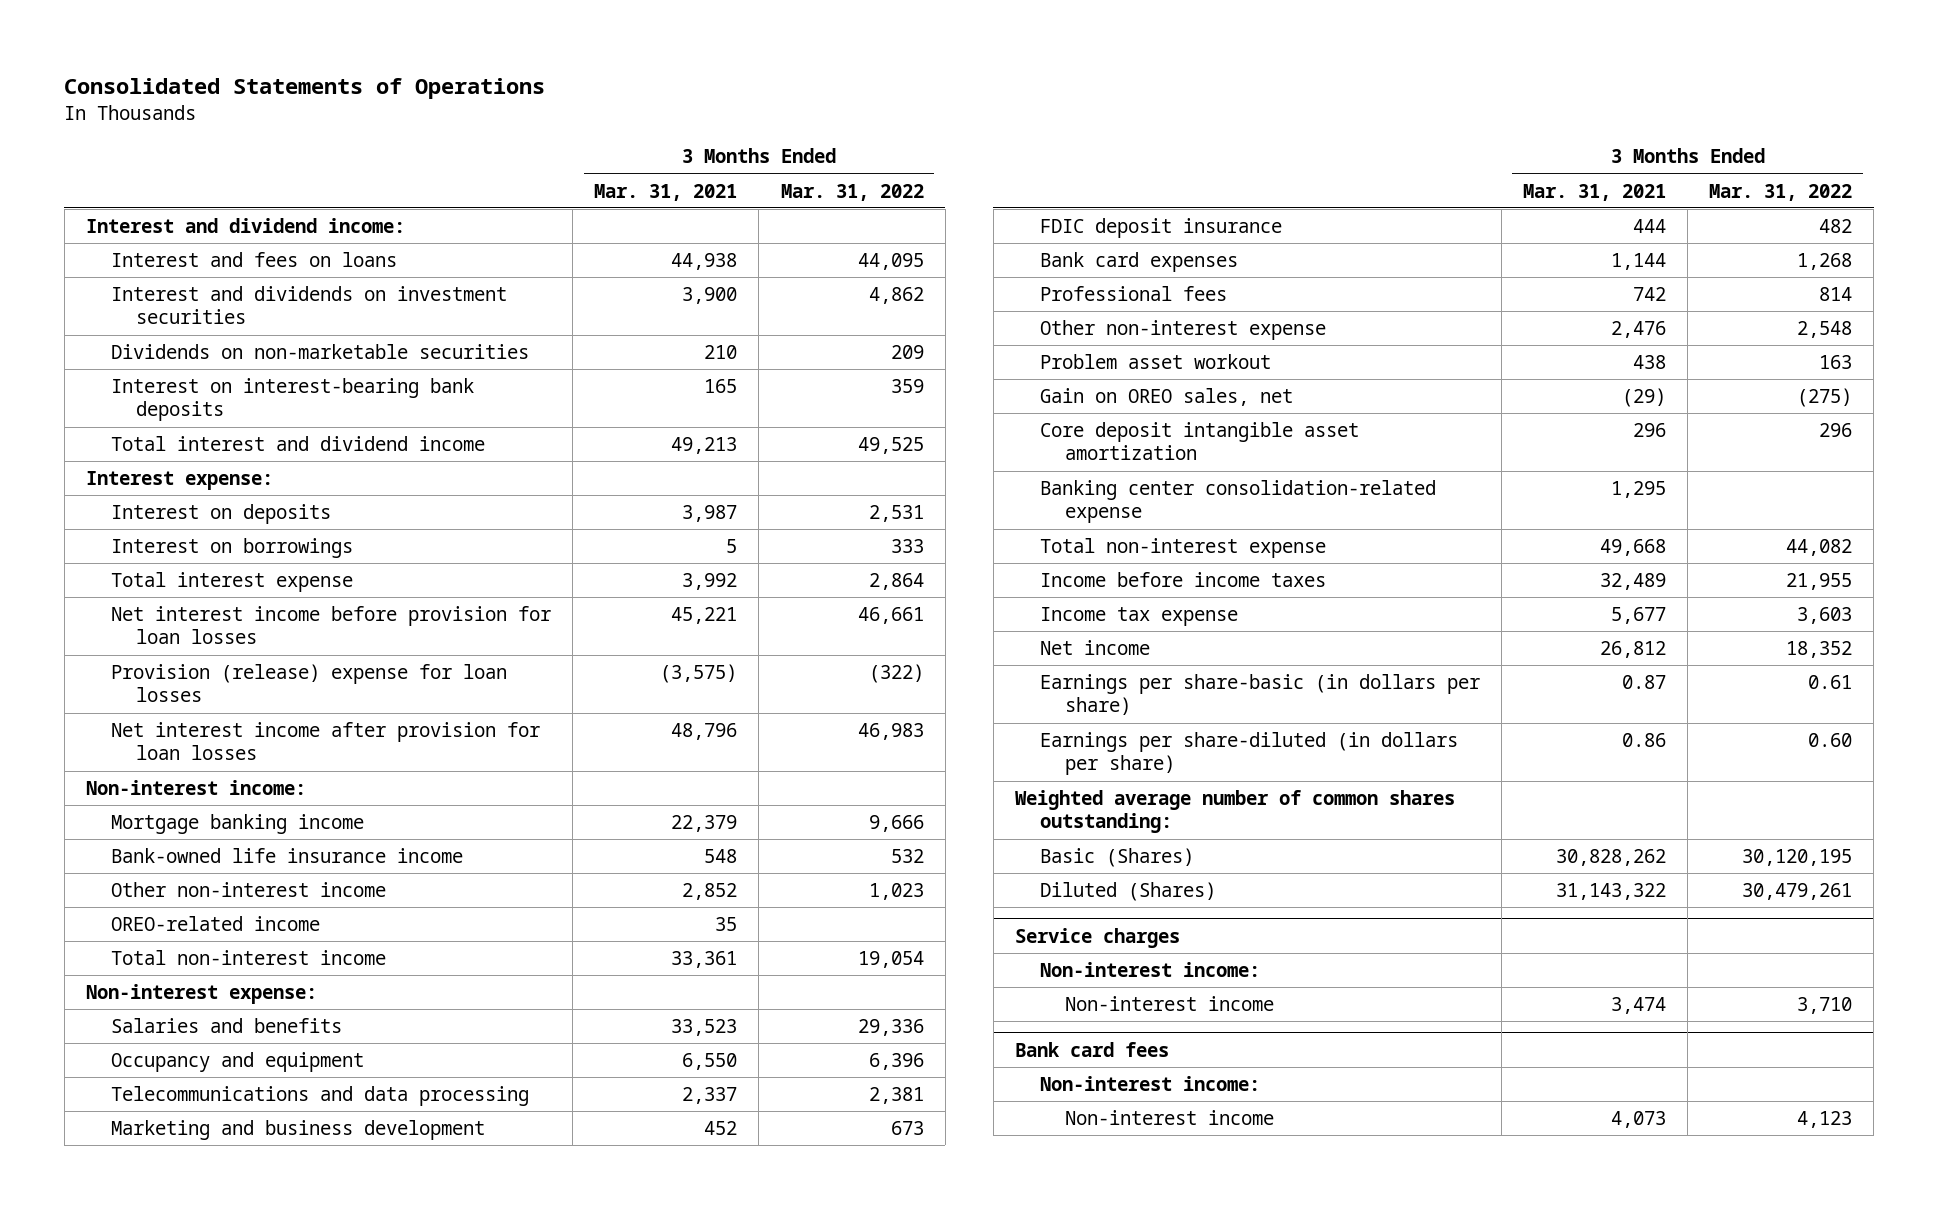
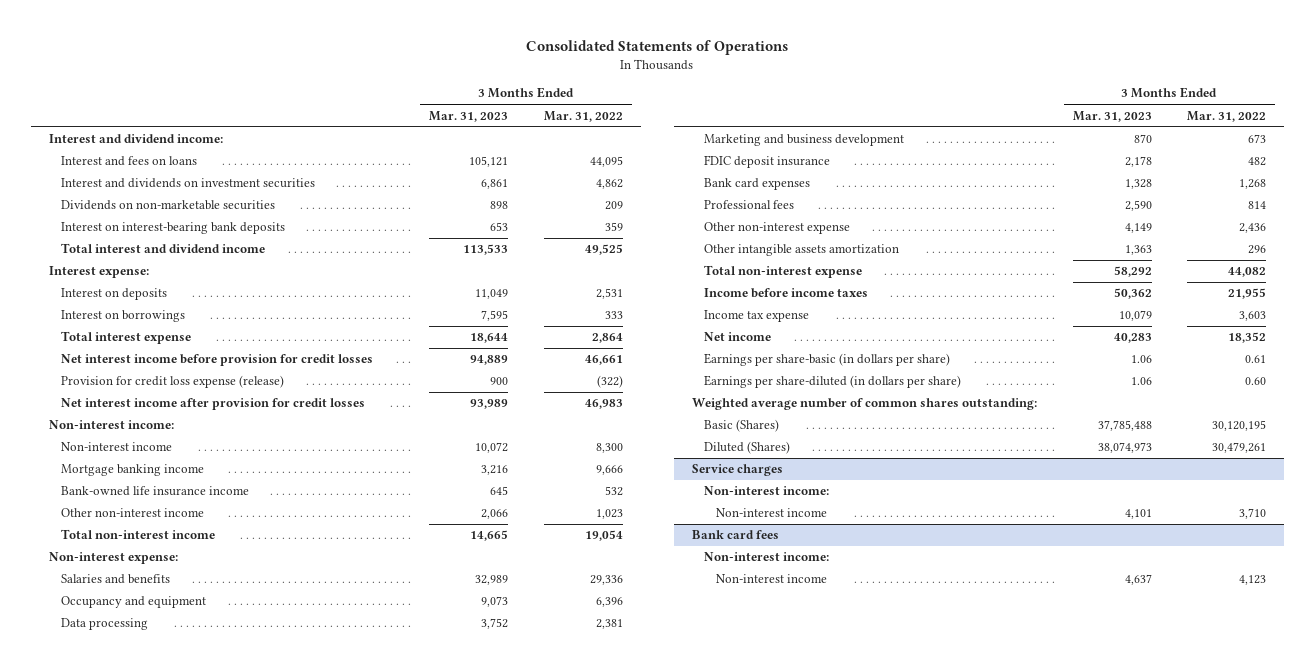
[594,183,738,201] Mar. 31, 2021 -> none
none -> [429,110,509,122] Mar. 31, 2023
[111,606,552,645] Net interest income before provision for loan losses -> [60,354,373,367] Net interest income before provision for credit losses
[111,664,508,703] Provision (release) expense for loan losses -> [60,375,284,389] Provision for credit loss expense (release)
[111,722,541,761] Net interest income after provision for loan losses -> [60,398,365,411] Net interest income after provision for credit losses
none -> [60,442,172,452] Non-interest income
[111,916,321,932] OREO-related income -> none
[111,1086,530,1107] Telecommunications and data processing -> [60,618,148,631] Data processing
[1039,354,1271,370] Problem asset workout -> none
[1039,388,1293,407] Gain on OREO sales, net -> none
[1039,480,1436,524] Banking center consolidation-related expense -> none
[1797,321,1853,339] 2,548 -> [1239,223,1267,234] 2,436
[1039,422,1359,461] Core deposit intangible asset amortization -> [703,244,899,257] Other intangible assets amortization

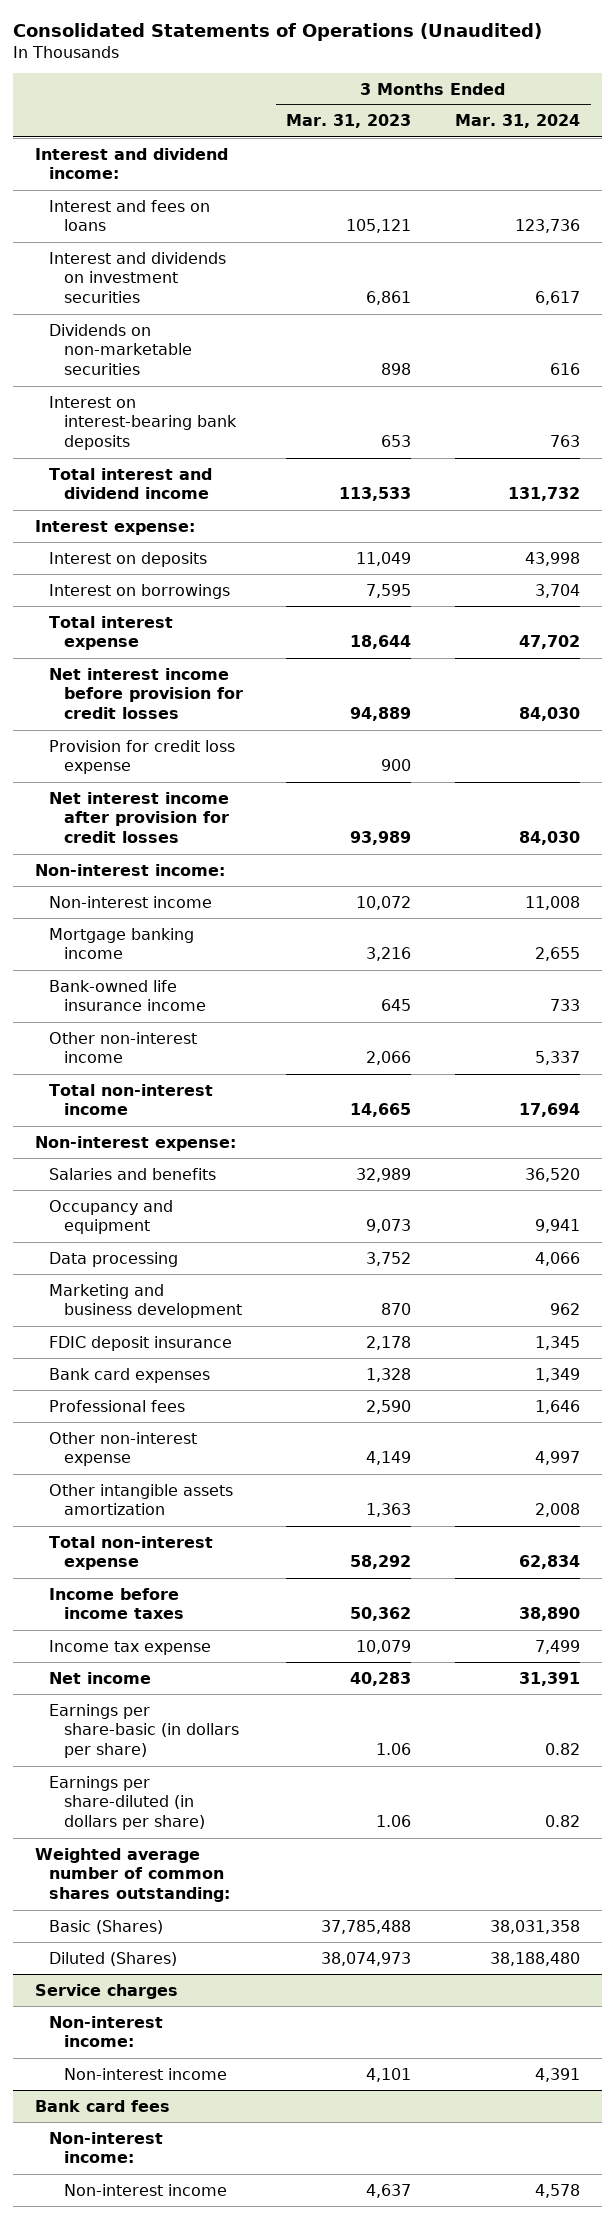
[526,40,789,56] Consolidated Statements of Operations -> [13,22,543,41] Consolidated Statements of Operations (Unaudited)
[544,110,624,122] Mar. 31, 2022 -> none
none -> [455,114,581,129] Mar. 31, 2024
[60,375,284,389] Provision for credit loss expense (release) -> [49,739,236,775] Provision for credit loss expense

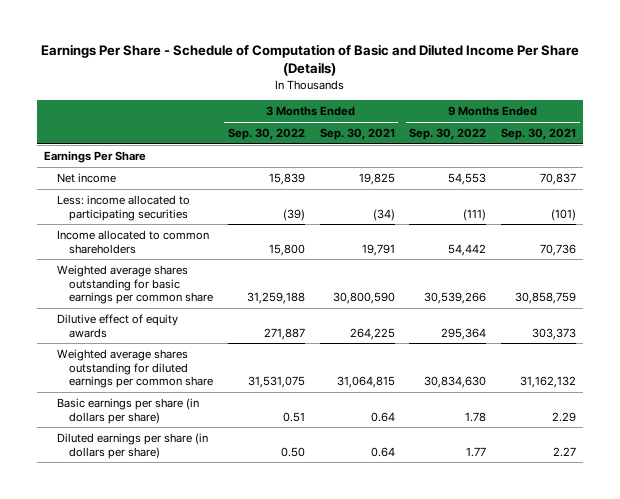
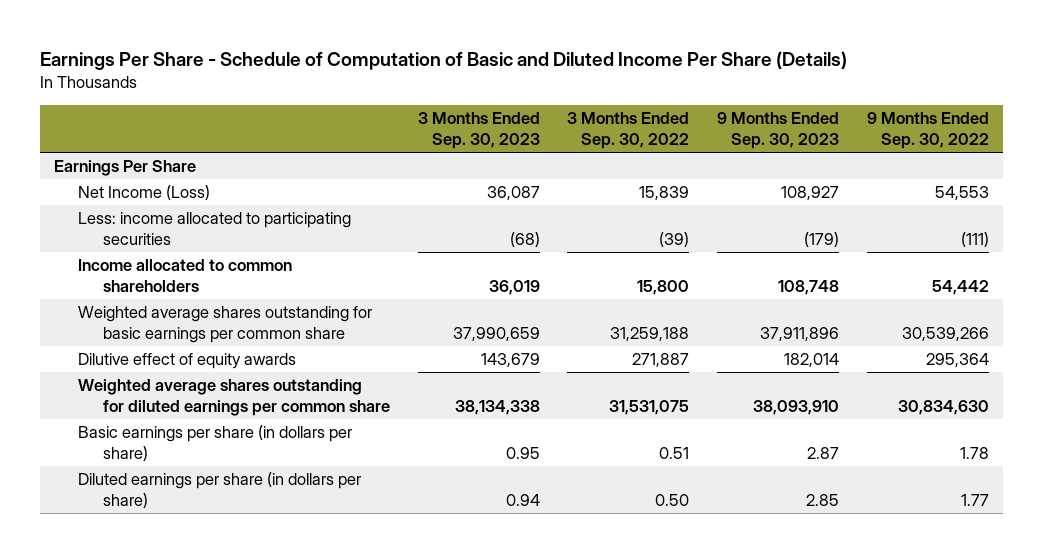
[319,128,395,141] Sep. 30, 2021 -> none
[500,128,576,141] Sep. 30, 2021 -> none
none -> [417,111,540,150] 3 Months Ended Sep. 30, 2023
none -> [717,111,840,150] 9 Months Ended Sep. 30, 2023
[56,173,116,184] Net income -> [78,184,211,200] Net Income (Loss)

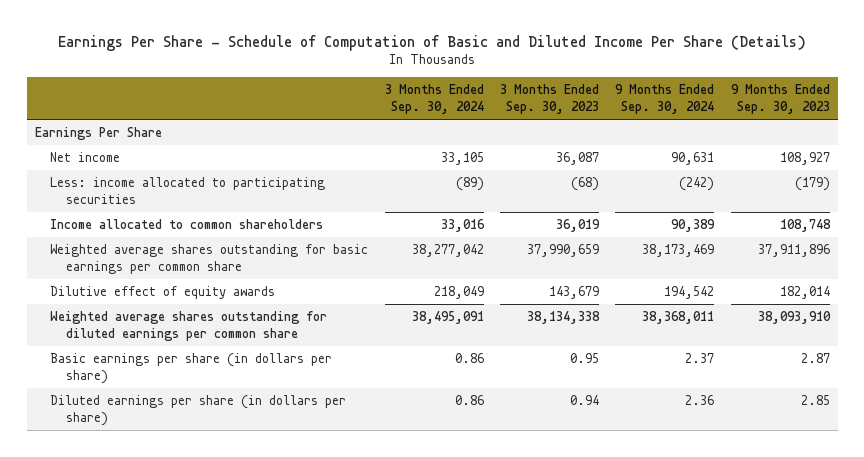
[567,111,690,150] 3 Months Ended Sep. 30, 2022 -> none
[867,111,990,150] 9 Months Ended Sep. 30, 2022 -> none
none -> [384,84,484,115] 3 Months Ended Sep. 30, 2024
none -> [615,84,715,115] 9 Months Ended Sep. 30, 2024
[78,184,211,200] Net Income (Loss) -> [50,152,121,163] Net income

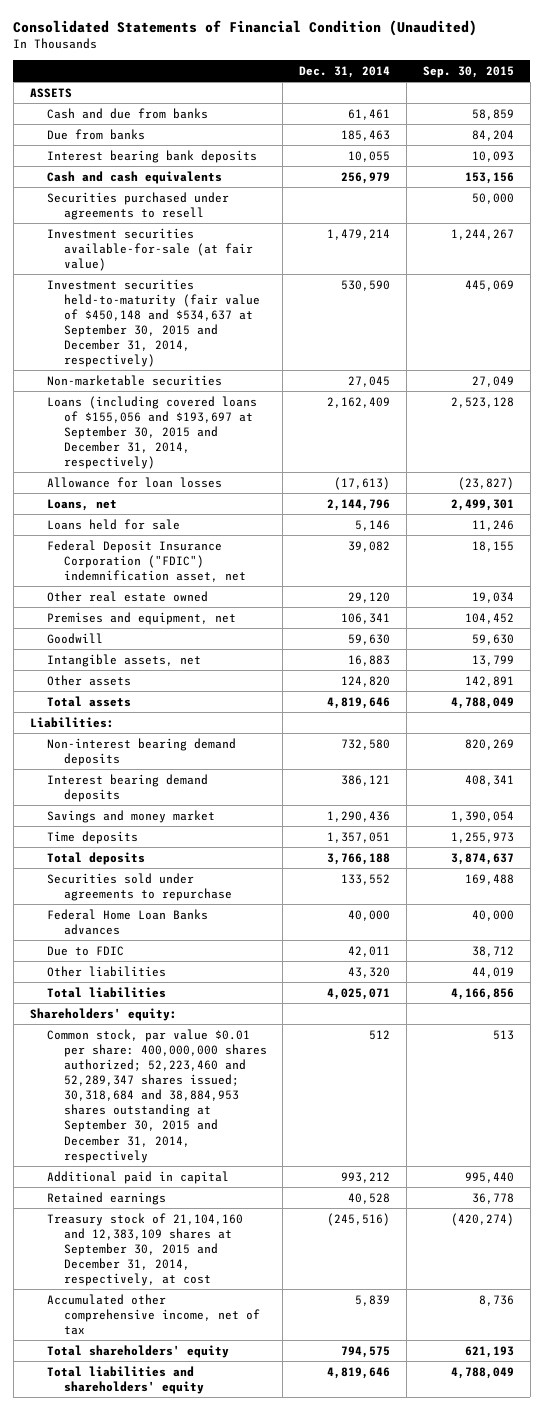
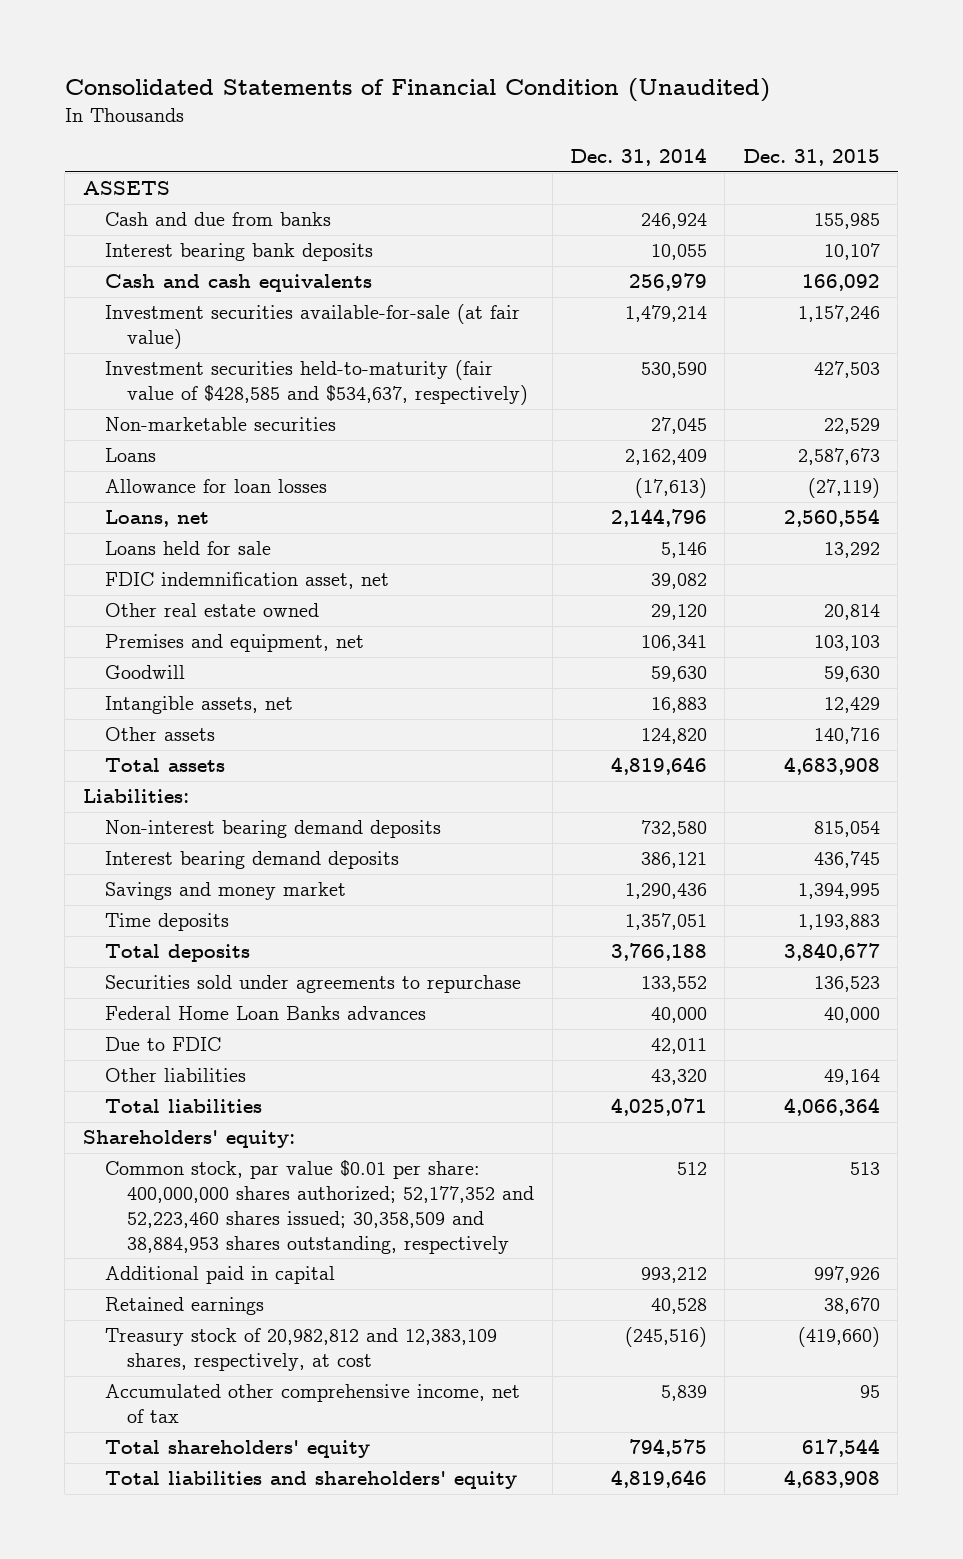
[422,65,514,78] Sep. 30, 2015 -> none
none -> [742,149,880,167] Dec. 31, 2015
[46,128,145,140] Due from banks -> none
[348,108,391,120] 61,461 -> [641,213,708,230] 246,924
[46,191,229,220] Securities purchased under agreements to resell -> none
[46,278,260,368] Investment securities held-to-maturity (fair value of $450,148 and $534,637 at September 30, 2015 and December 31, 2014, respectively) -> [105,360,529,406] Investment securities held-to-maturity (fair value of $428,585 and $534,637, respectively)
[46,395,257,470] Loans (including covered loans of $155,056 and $193,697 at September 30, 2015 and December 31, 2014, respectively) -> [105,448,157,463] Loans
[46,539,246,582] Federal Deposit Insurance Corporation ("FDIC") indemnification asset, net -> [105,572,390,590] FDIC indemnification asset, net
[46,1028,267,1163] Common stock, par value $0.01 per share: 400,000,000 shares authorized; 52,223,460 and 52,289,347 shares issued; 30,318,684 and 38,884,953 shares outstanding at September 30, 2015 and December 31, 2014, respectively -> [105,1160,535,1254] Common stock, par value $0.01 per share: 400,000,000 shares authorized; 52,177,352 and 52,223,460 shares issued; 30,358,509 and 38,884,953 shares outstanding, respectively
[46,1212,243,1287] Treasury stock of 21,104,160 and 12,383,109 shares at September 30, 2015 and December 31, 2014, respectively, at cost -> [105,1328,498,1372] Treasury stock of 20,982,812 and 12,383,109 shares, respectively, at cost

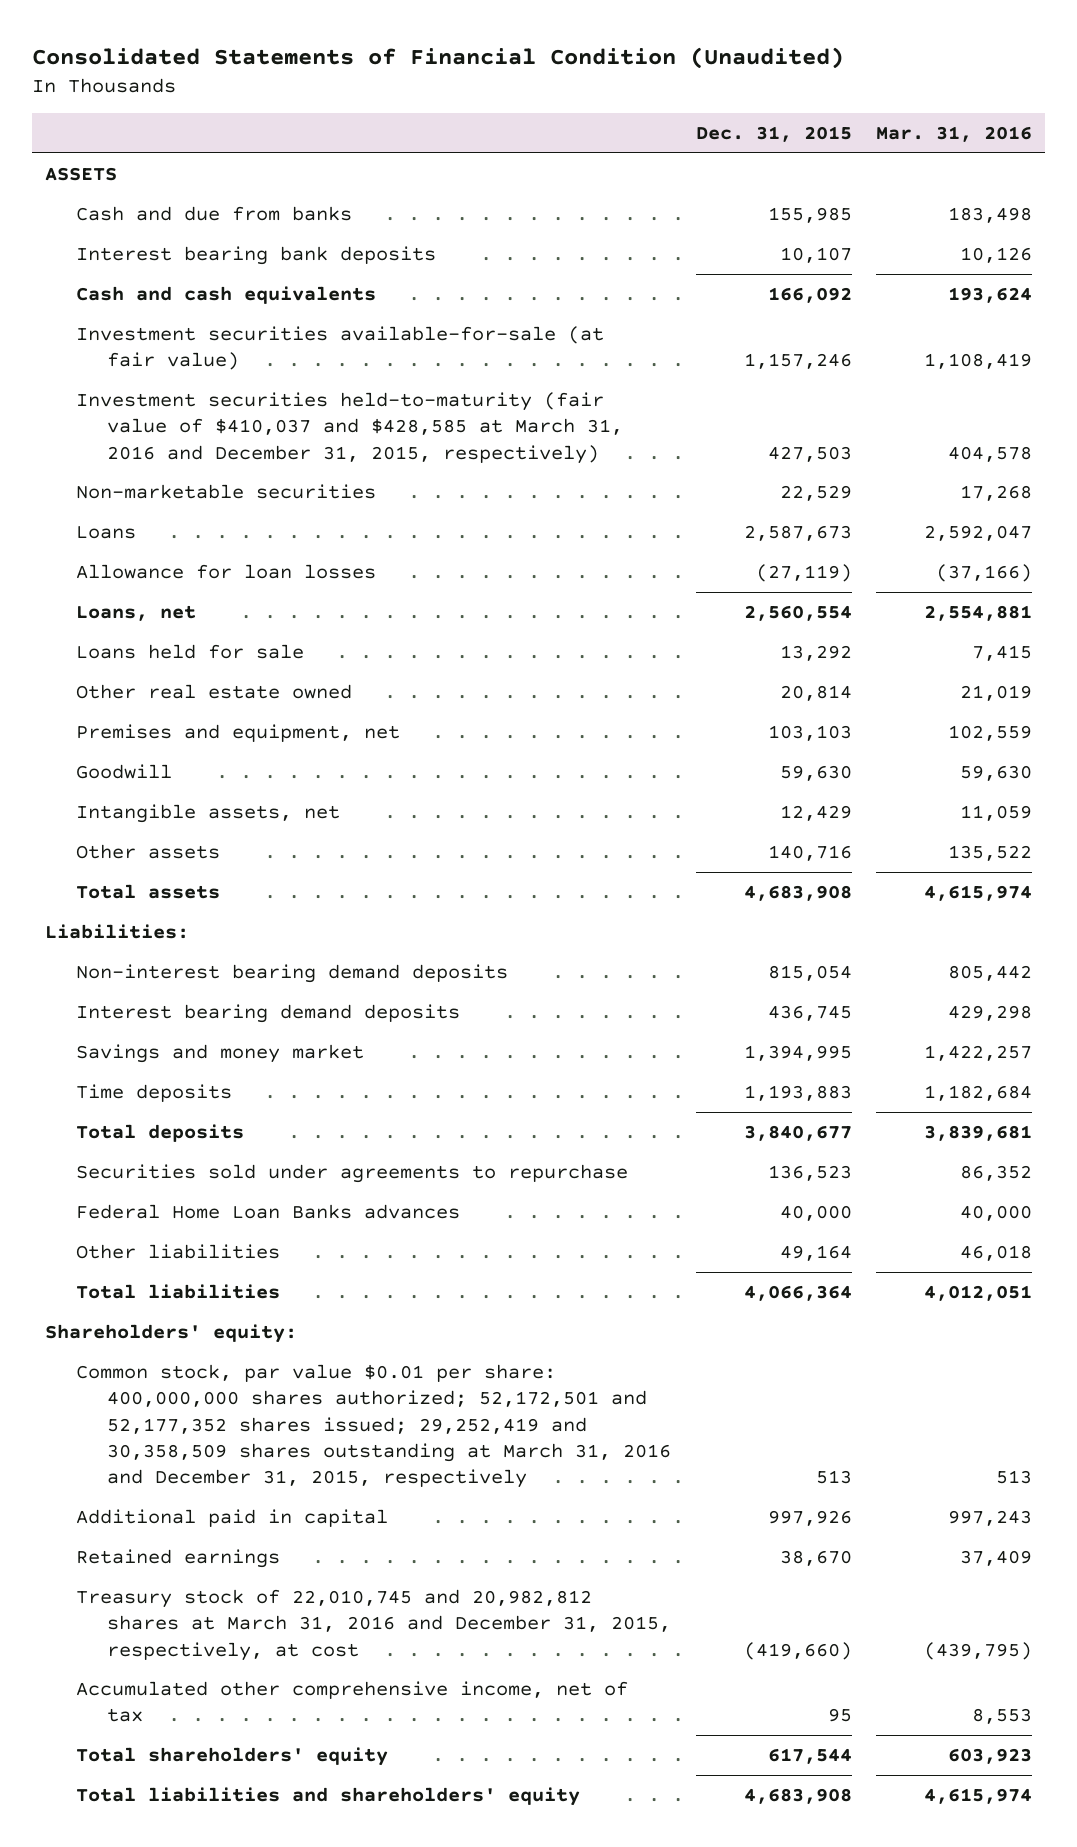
[570,148,708,167] Dec. 31, 2014 -> none
none -> [876,125,1033,142] Mar. 31, 2016
[105,360,529,406] Investment securities held-to-maturity (fair value of $428,585 and $534,637, respectively) -> [76,391,624,464] Investment securities held-to-maturity (fair value of $410,037 and $428,585 at March 31, 2016 and December 31, 2015, respectively)
[105,572,390,590] FDIC indemnification asset, net -> none
[105,1037,222,1052] Due to FDIC -> none
[105,1160,535,1254] Common stock, par value $0.01 per share: 400,000,000 shares authorized; 52,177,352 and 52,223,460 shares issued; 30,358,509 and 38,884,953 shares outstanding, respectively -> [76,1363,672,1489] Common stock, par value $0.01 per share: 400,000,000 shares authorized; 52,172,501 and 52,177,352 shares issued; 29,252,419 and 30,358,509 shares outstanding at March 31, 2016 and December 31, 2015, respectively
[105,1328,498,1372] Treasury stock of 20,982,812 and 12,383,109 shares, respectively, at cost -> [76,1588,672,1661] Treasury stock of 22,010,745 and 20,982,812 shares at March 31, 2016 and December 31, 2015, respectively, at cost

